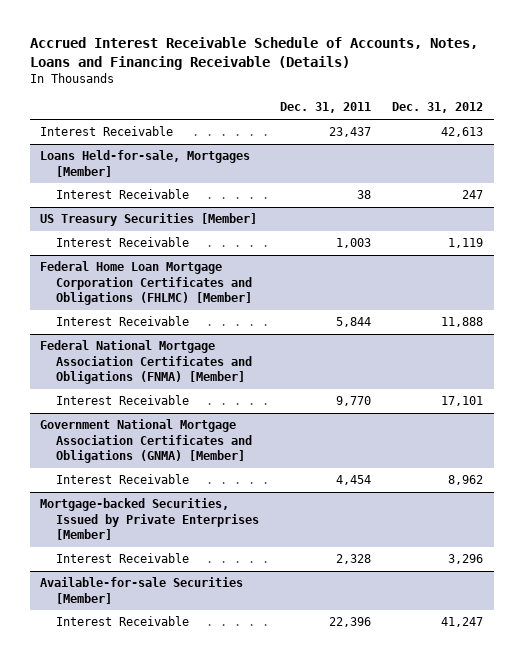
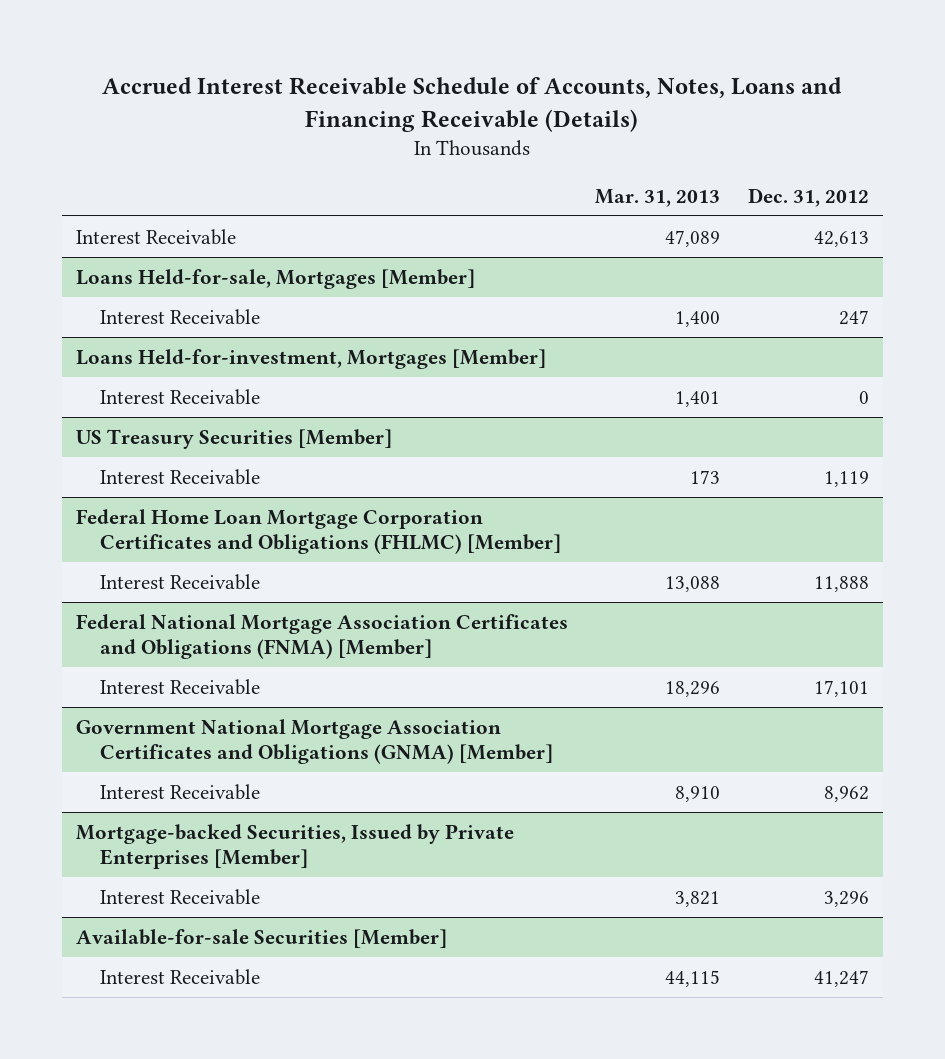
[280,102,372,114] Dec. 31, 2011 -> none
none -> [595,188,721,207] Mar. 31, 2013
none -> [75,348,546,369] Loans Held-for-investment, Mortgages [Member]
none -> [100,388,261,405] Interest Receivable

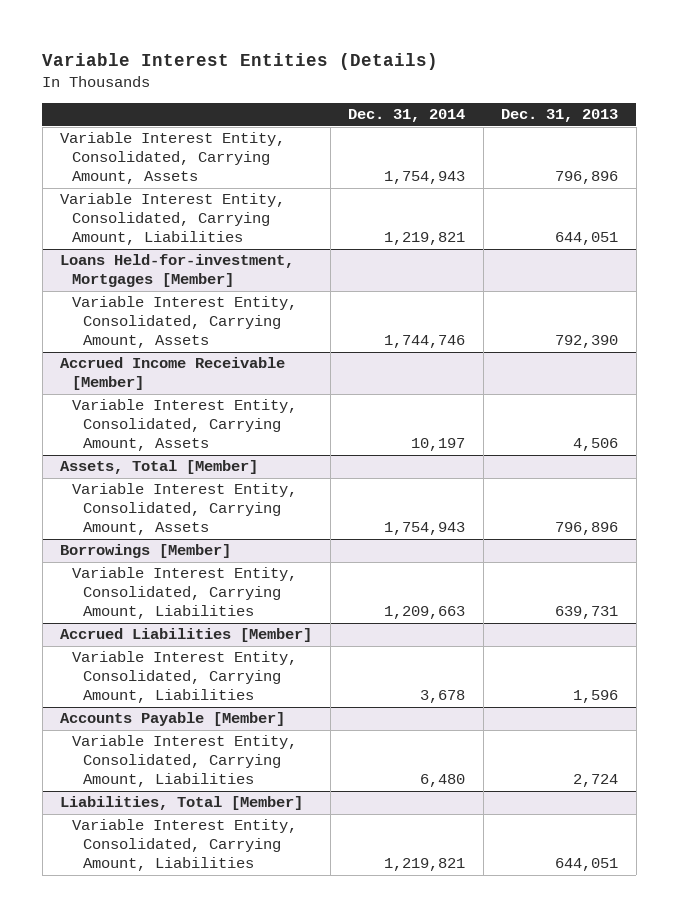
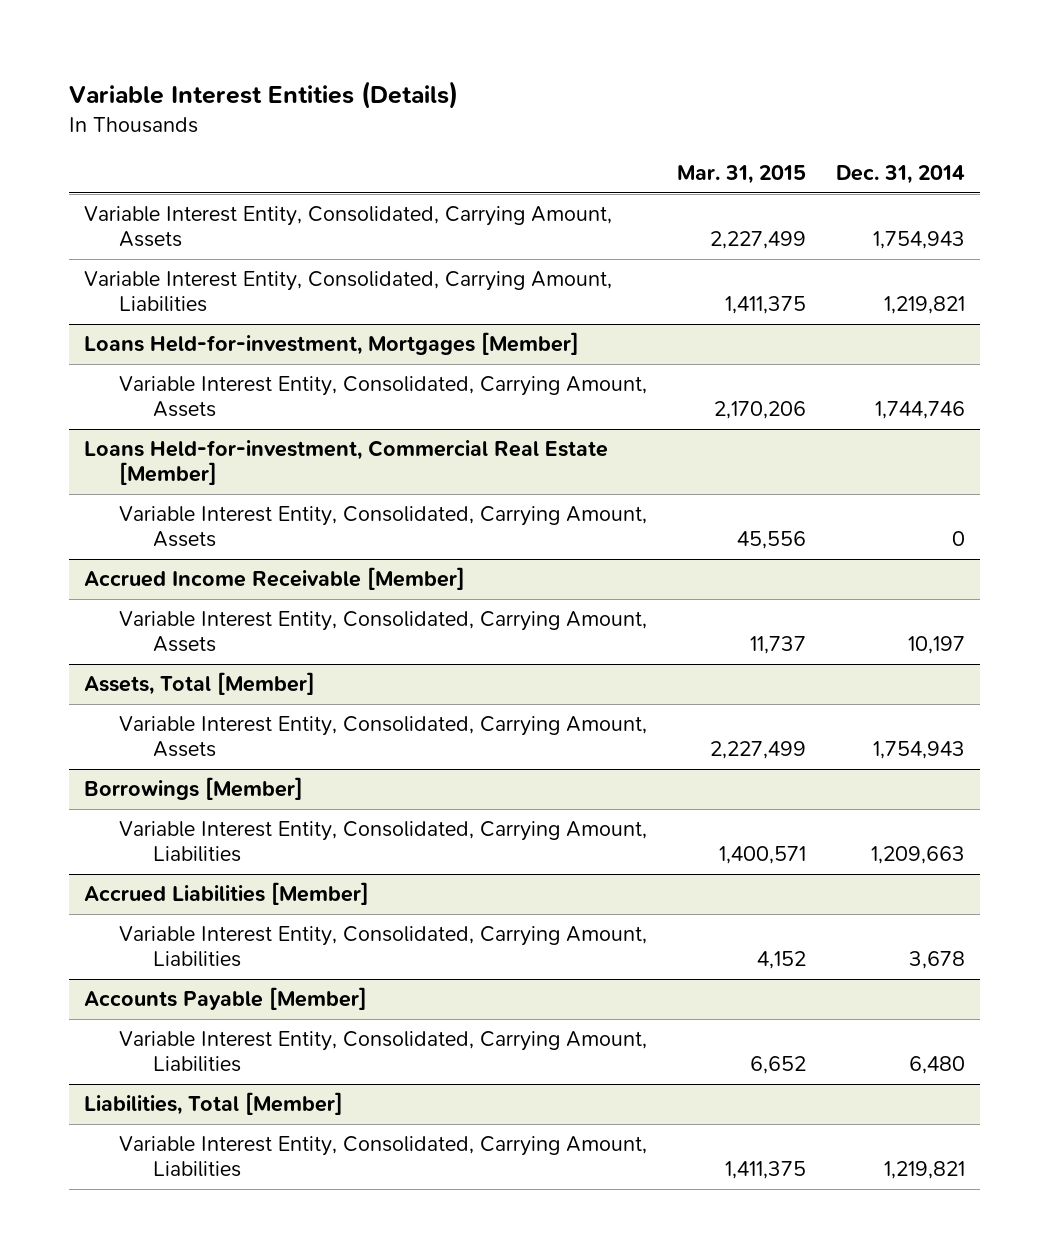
[501,109,619,123] Dec. 31, 2013 -> none
none -> [676,165,806,185] Mar. 31, 2015
none -> [84,440,609,485] Loans Held-for-investment, Commercial Real Estate [Member]
none -> [118,506,647,547] Variable Interest Entity, Consolidated, Carrying Amount, Assets

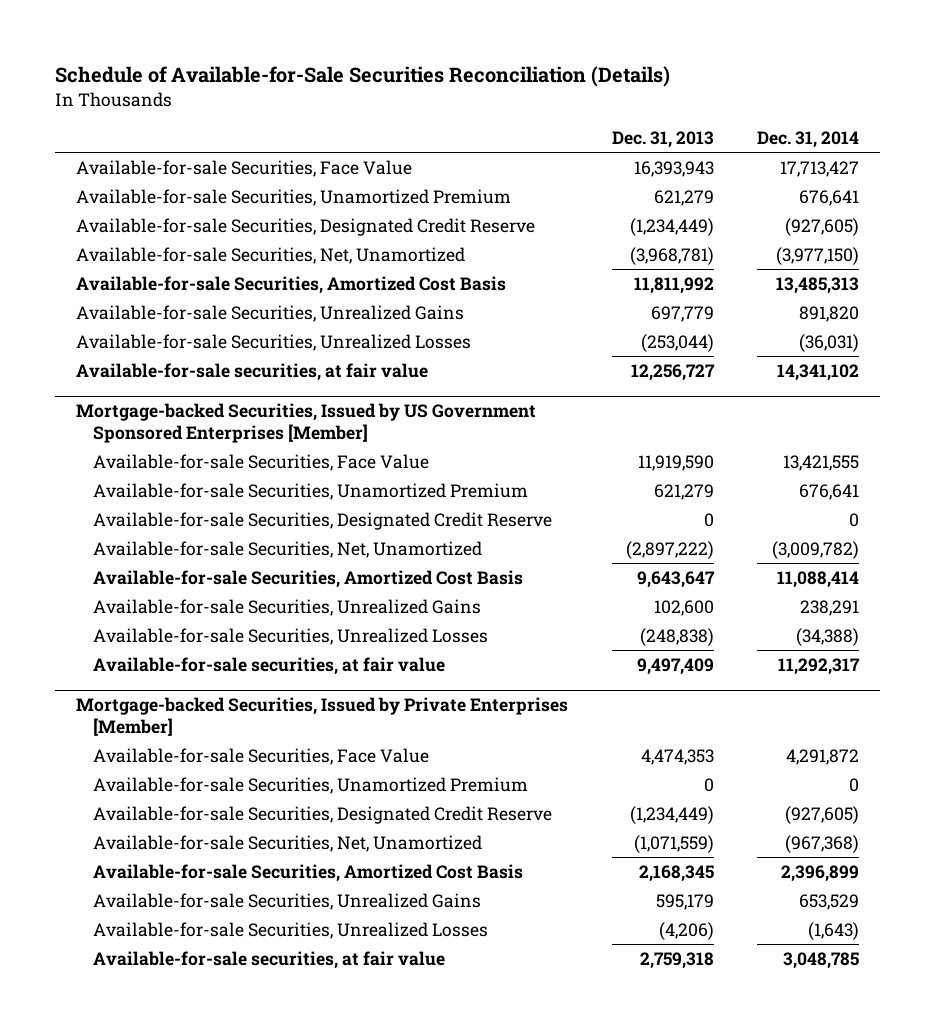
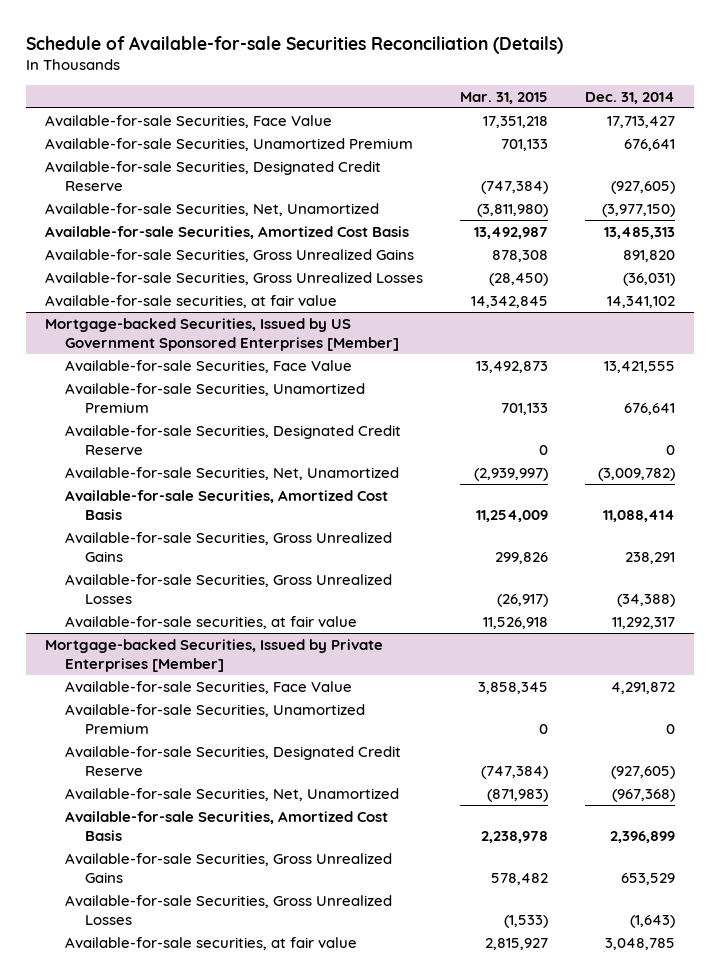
[54,66,670,88] Schedule of Available-for-Sale Securities Reconciliation (Details) -> [26,35,564,54] Schedule of Available-for-sale Securities Reconciliation (Details)
[611,131,714,149] Dec. 31, 2013 -> none
none -> [460,91,549,104] Mar. 31, 2015
[76,304,465,322] Available-for-sale Securities, Unrealized Gains -> [44,248,414,262] Available-for-sale Securities, Gross Unrealized Gains
[76,333,472,351] Available-for-sale Securities, Unrealized Losses -> [44,271,423,285] Available-for-sale Securities, Gross Unrealized Losses
[92,598,481,616] Available-for-sale Securities, Unrealized Gains -> [65,531,393,562] Available-for-sale Securities, Gross Unrealized Gains
[92,627,488,645] Available-for-sale Securities, Unrealized Losses -> [65,573,393,604] Available-for-sale Securities, Gross Unrealized Losses
[92,892,481,910] Available-for-sale Securities, Unrealized Gains -> [65,852,393,883] Available-for-sale Securities, Gross Unrealized Gains
[92,921,488,939] Available-for-sale Securities, Unrealized Losses -> [65,894,393,925] Available-for-sale Securities, Gross Unrealized Losses

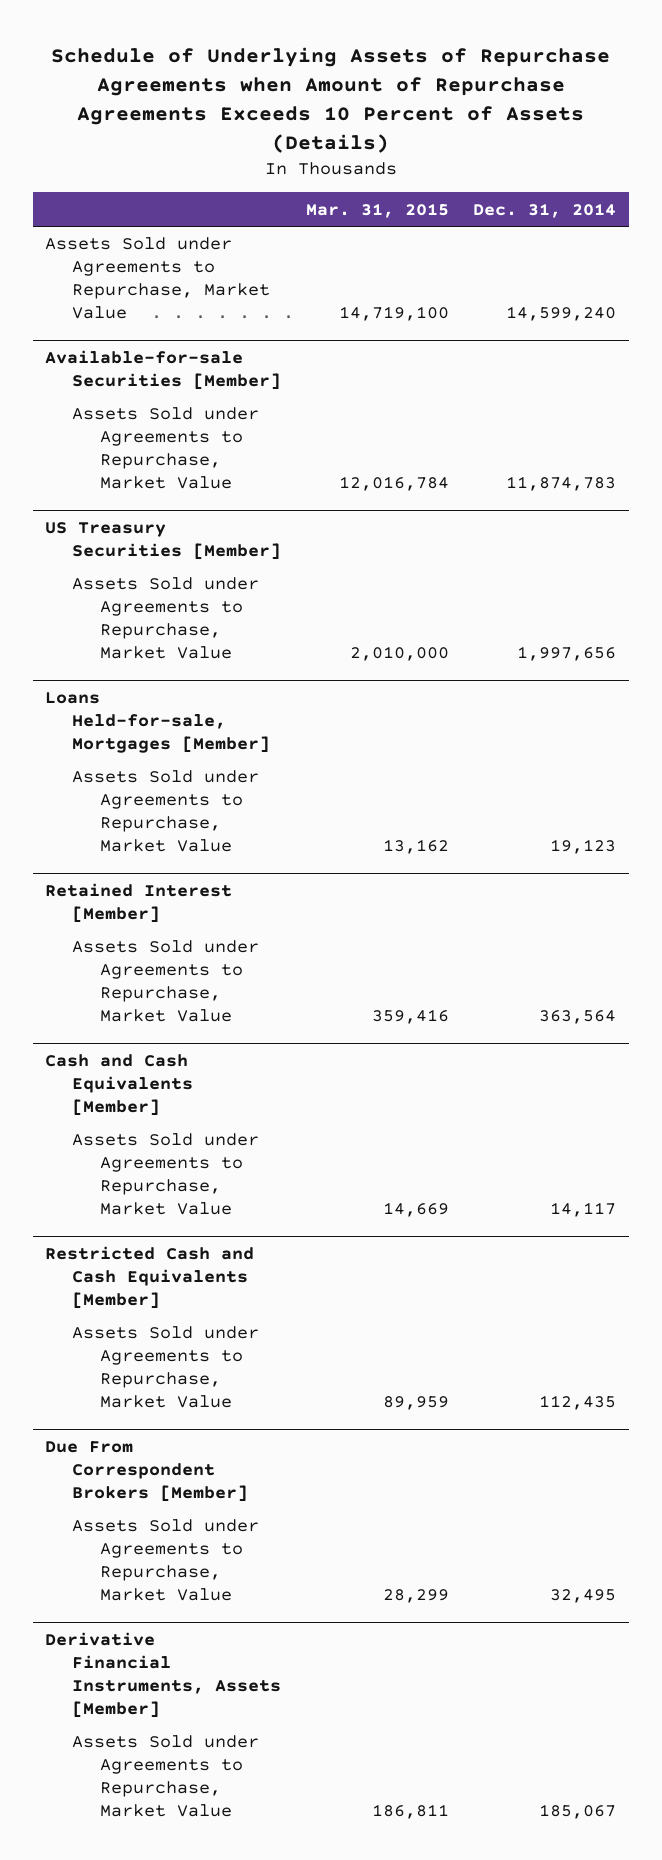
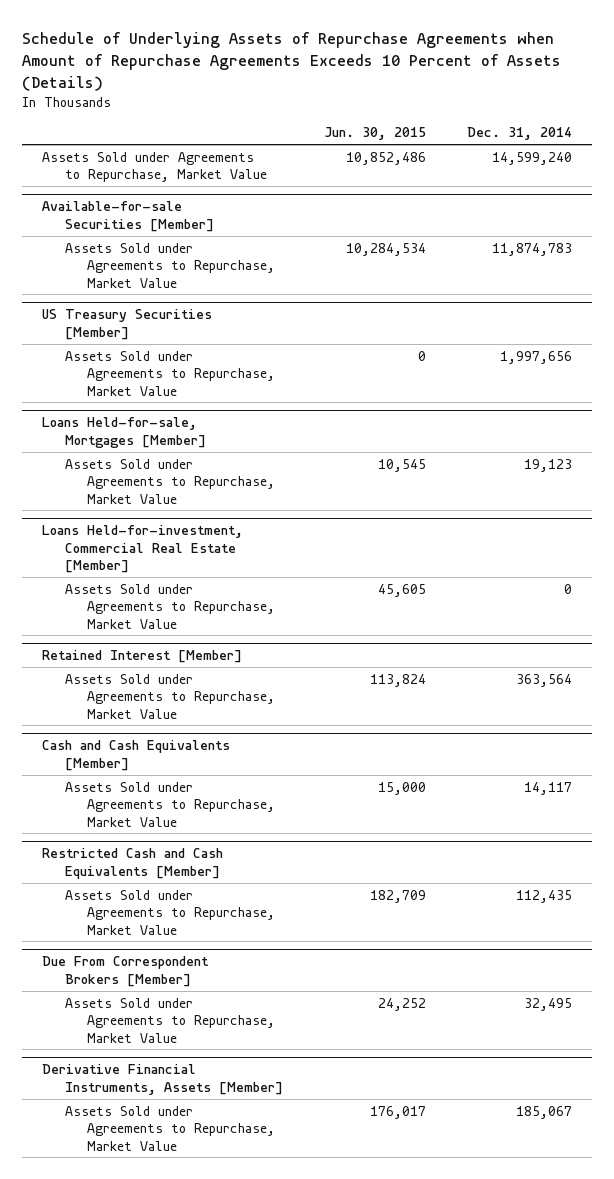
[305,202,449,218] Mar. 31, 2015 -> none
none -> [323,127,426,141] Jun. 30, 2015
none -> [42,525,244,574] Loans Held-for-investment, Commercial Real Estate [Member]
none -> [64,583,276,629] Assets Sold under Agreements to Repurchase, Market Value

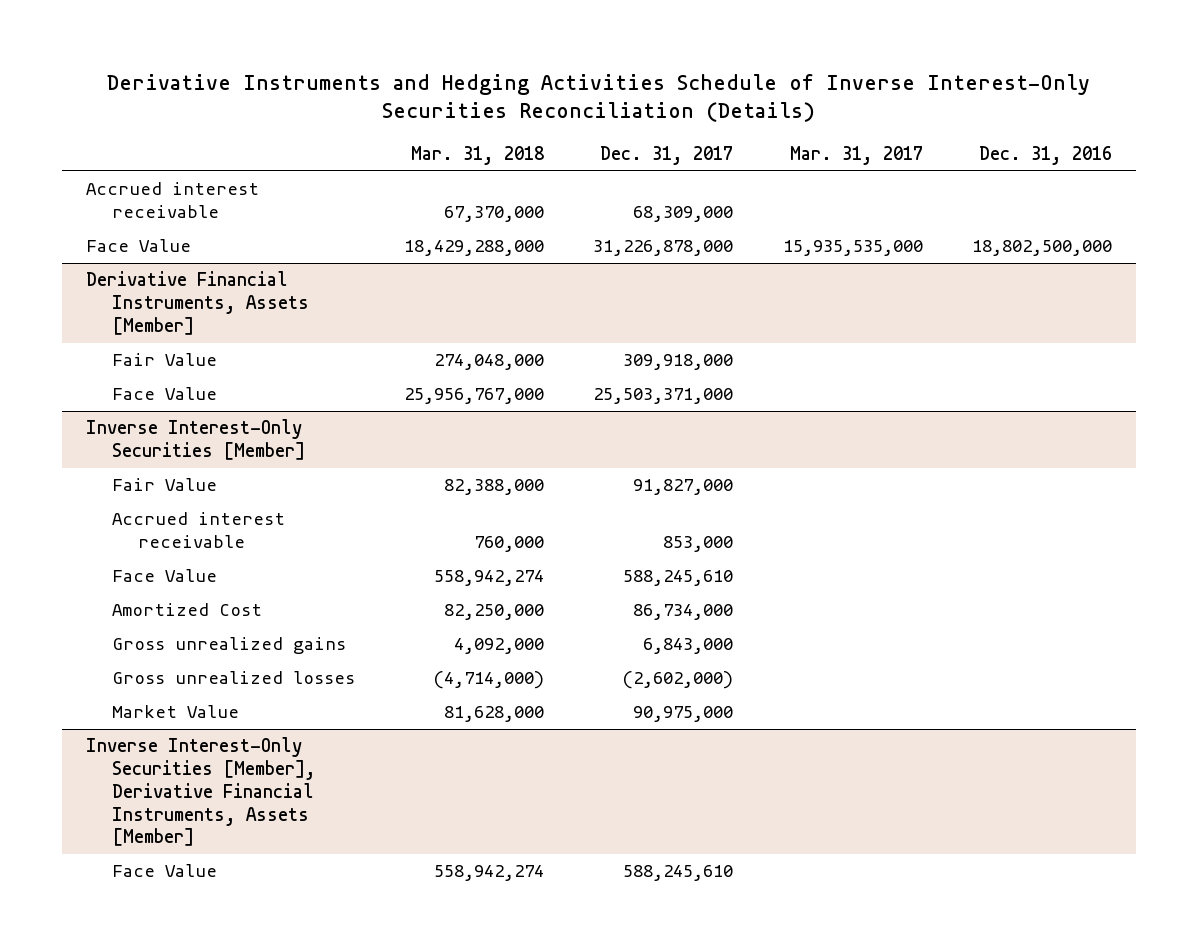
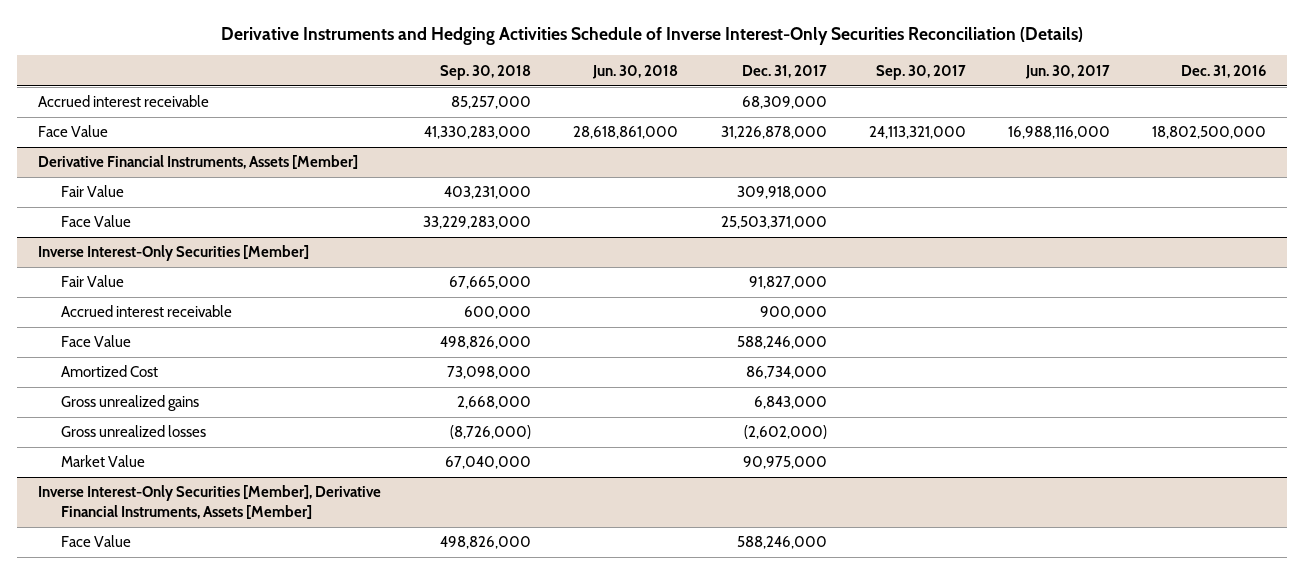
[411,145,545,165] Mar. 31, 2018 -> none
[789,145,923,165] Mar. 31, 2017 -> none
none -> [440,64,532,80] Sep. 30, 2018
none -> [592,64,679,79] Jun. 30, 2018
none -> [875,64,966,80] Sep. 30, 2017
none -> [1024,64,1110,79] Jun. 30, 2017
[663,536,734,553] 853,000 -> [759,306,827,320] 900,000
[623,570,734,587] 588,245,610 -> [736,336,827,350] 588,246,000
[623,865,734,882] 588,245,610 -> [736,536,827,550] 588,246,000

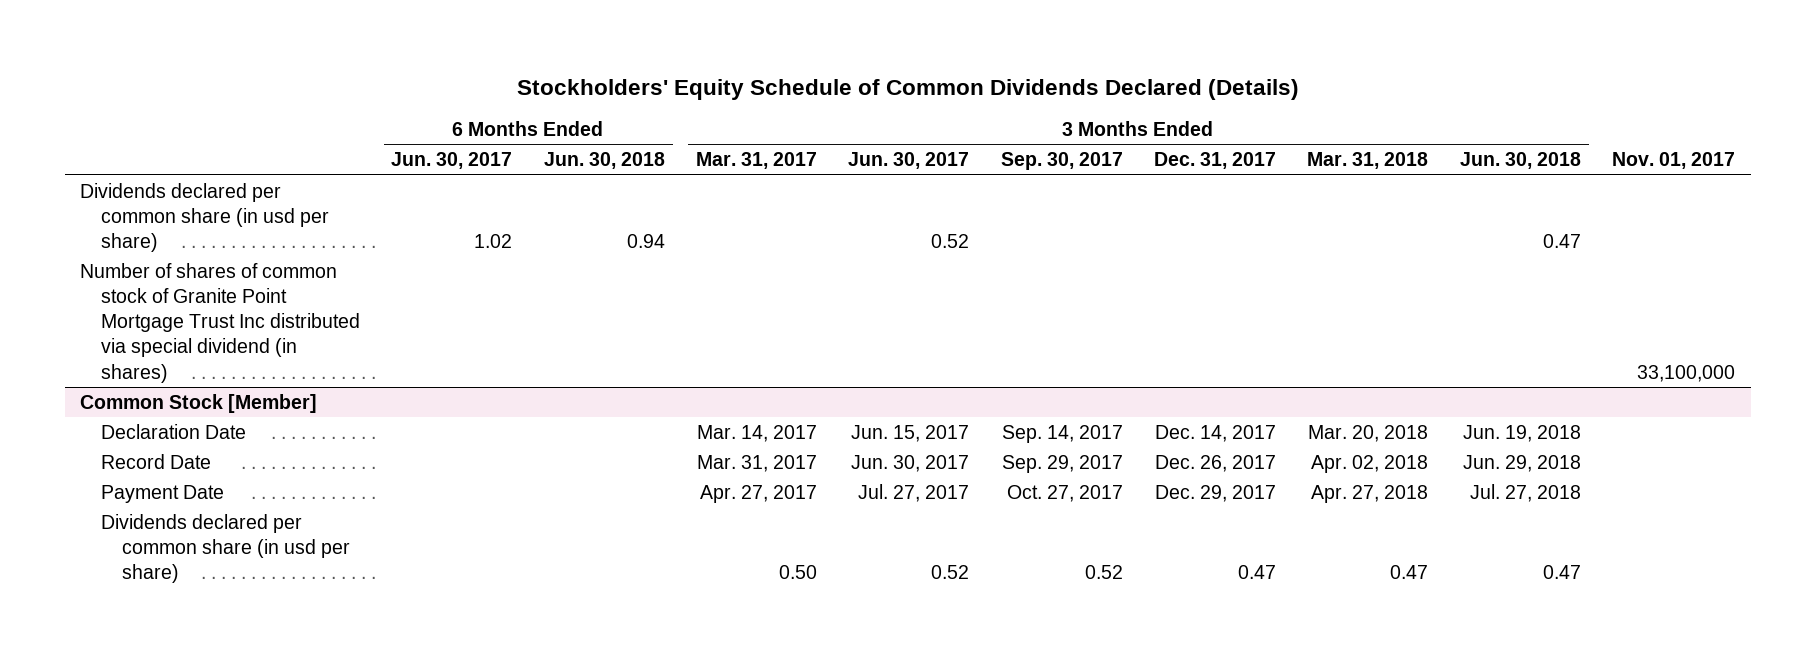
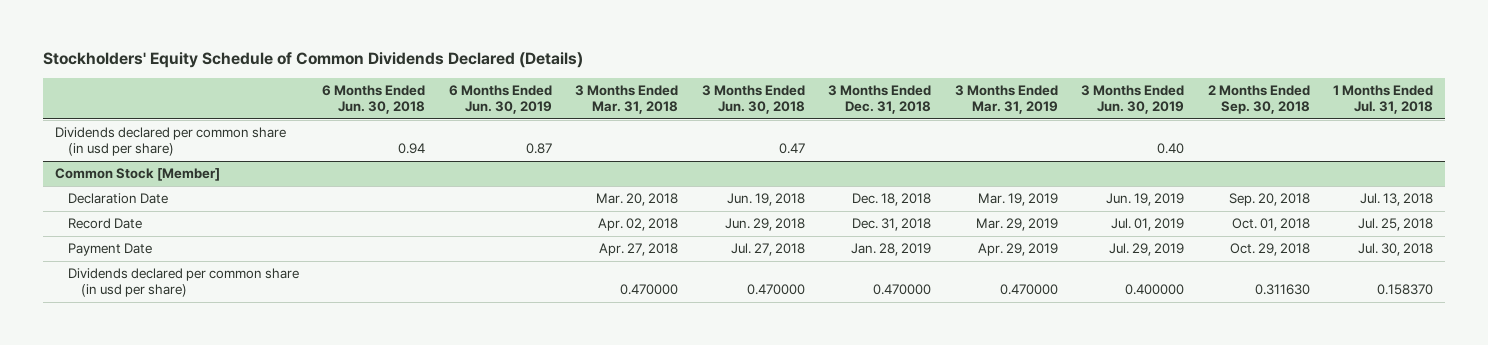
[391,152,513,170] Jun. 30, 2017 -> none
[696,152,818,170] Mar. 31, 2017 -> none
[848,152,970,170] Jun. 30, 2017 -> none
[1000,152,1123,171] Sep. 30, 2017 -> none
[1154,152,1277,170] Dec. 31, 2017 -> none
[1612,152,1736,170] Nov. 01, 2017 -> none
none -> [448,85,552,115] 6 Months Ended Jun. 30, 2019
none -> [828,85,932,115] 3 Months Ended Dec. 31, 2018
none -> [954,85,1058,115] 3 Months Ended Mar. 31, 2019
none -> [1081,85,1185,115] 3 Months Ended Jun. 30, 2019
none -> [1207,85,1310,115] 2 Months Ended Sep. 30, 2018
none -> [1333,85,1434,115] 1 Months Ended Jul. 31, 2018
[80,262,361,383] Number of shares of common stock of Granite Point Mortgage Trust Inc distributed via special dividend (in shares) -> none
[1390,565,1429,580] 0.47 -> [620,284,679,296] 0.470000
[1542,565,1581,580] 0.47 -> [746,284,805,296] 0.470000

